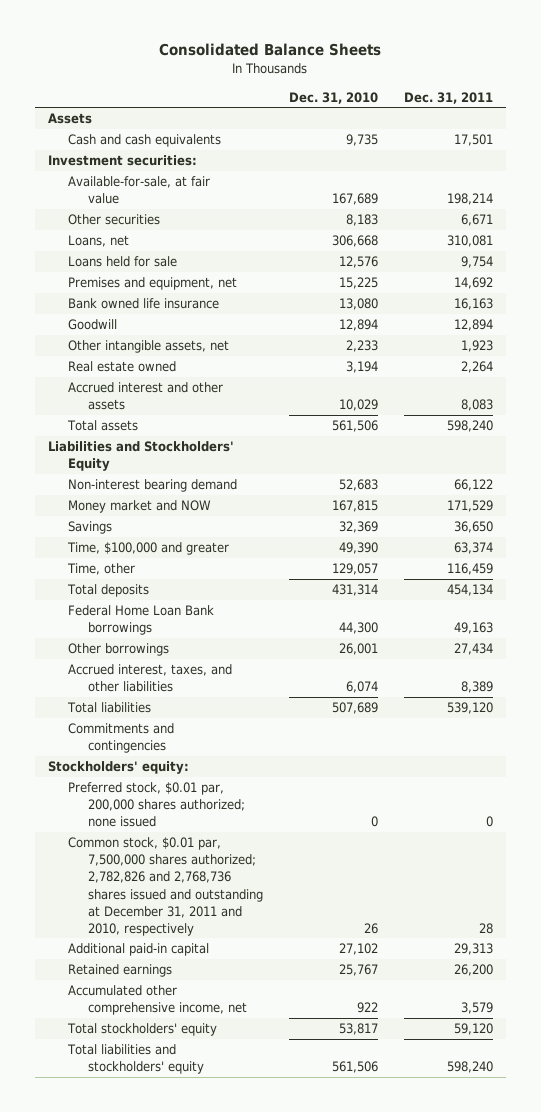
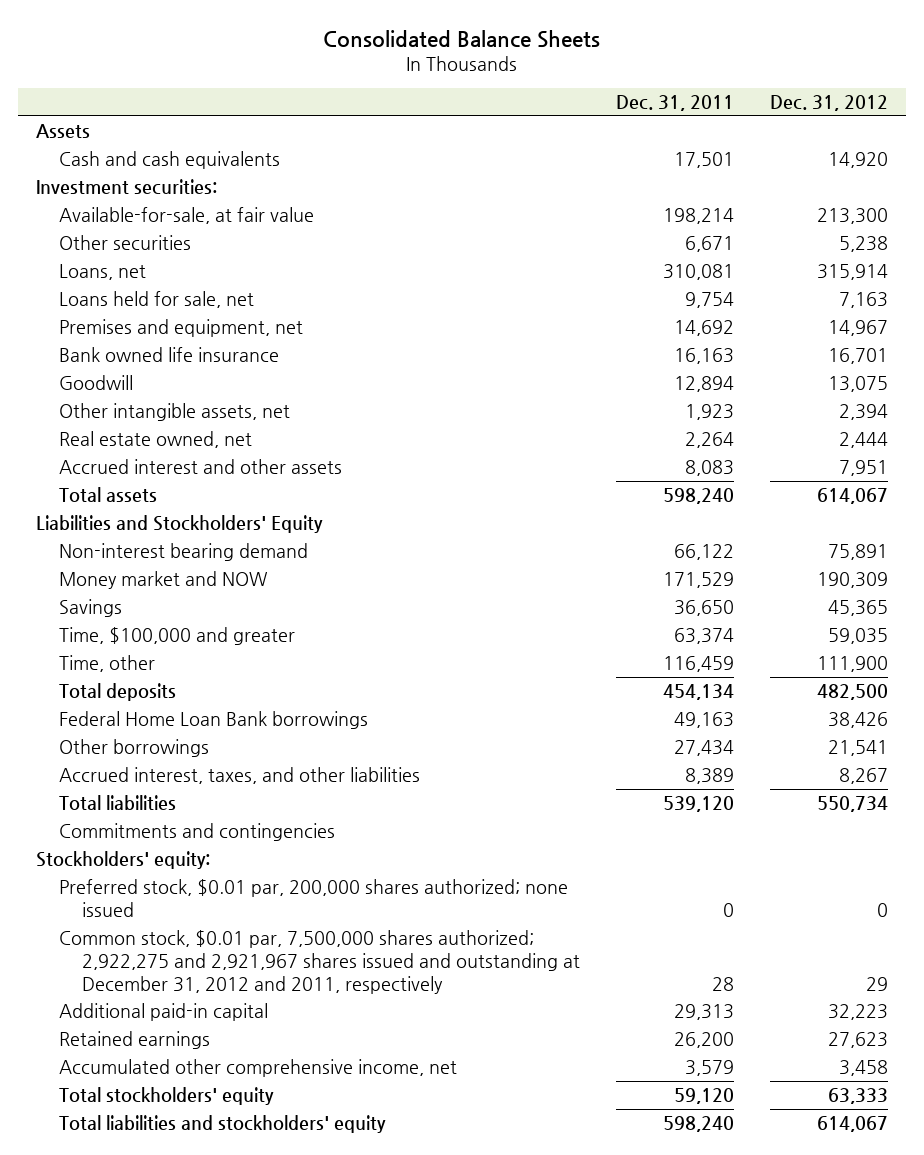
[288,91,378,104] Dec. 31, 2010 -> none
none -> [770,95,889,112] Dec. 31, 2012
[67,256,177,268] Loans held for sale -> [59,291,255,309] Loans held for sale, net
[67,361,176,373] Real estate owned -> [59,431,253,449] Real estate owned, net
[67,837,263,936] Common stock, $0.01 par, 7,500,000 shares authorized; 2,782,826 and 2,768,736 shares issued and outstanding at December 31, 2011 and 2010, respectively -> [59,930,581,994] Common stock, $0.01 par, 7,500,000 shares authorized; 2,922,275 and 2,921,967 shares issued and outstanding at December 31, 2012 and 2011, respectively

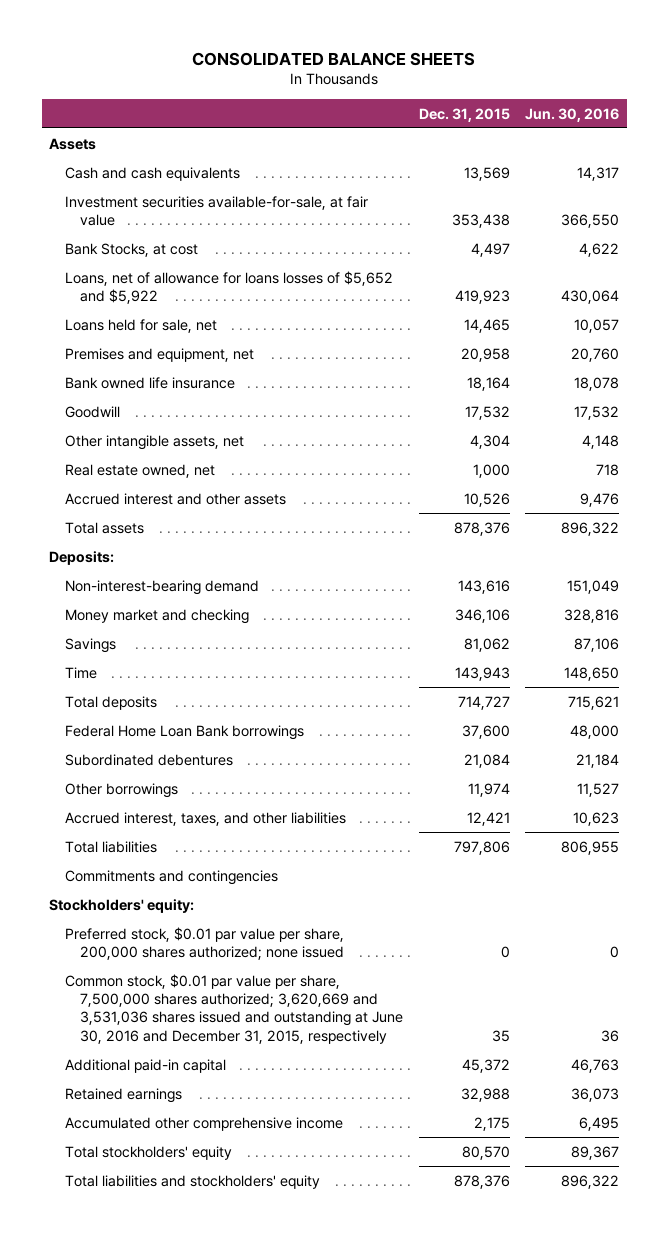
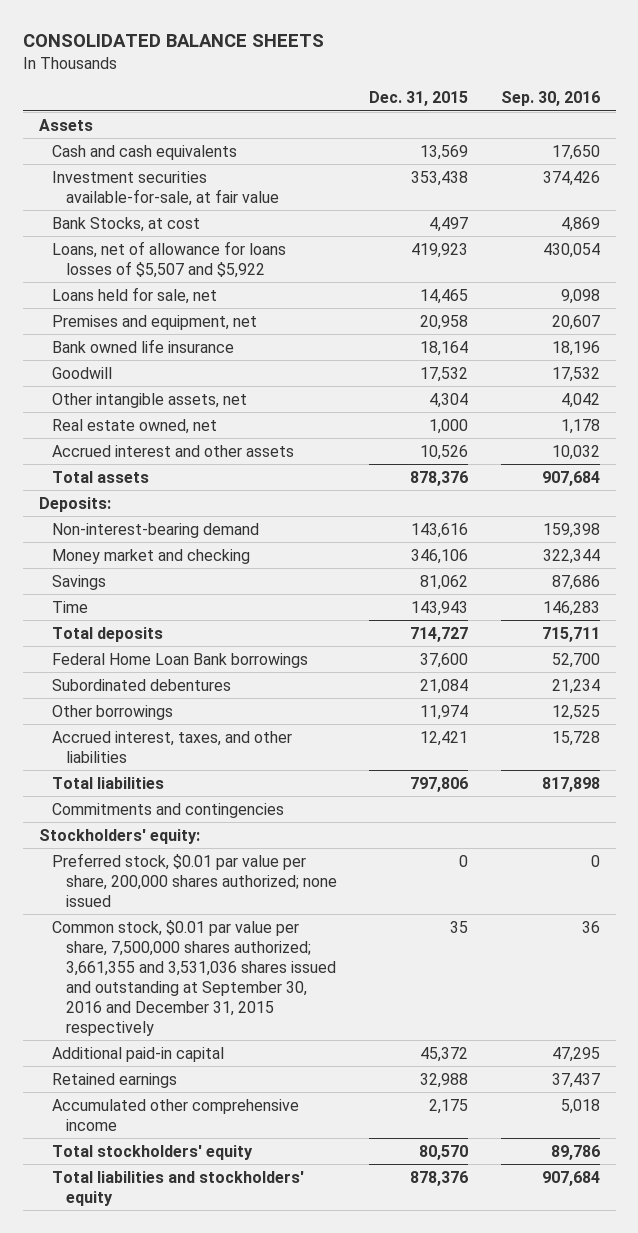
[525,107,620,122] Jun. 30, 2016 -> none
none -> [500,91,600,107] Sep. 30, 2016
[64,270,393,305] Loans, net of allowance for loans losses of $5,652 and $5,922 -> [52,240,287,278] Loans, net of allowance for loans losses of $5,507 and $5,922
[64,973,404,1044] Common stock, $0.01 par value per share, 7,500,000 shares authorized; 3,620,669 and 3,531,036 shares issued and outstanding at June 30, 2016 and December 31, 2015, respectively -> [52,919,336,1036] Common stock, $0.01 par value per share, 7,500,000 shares authorized; 3,661,355 and 3,531,036 shares issued and outstanding at September 30, 2016 and December 31, 2015 respectively

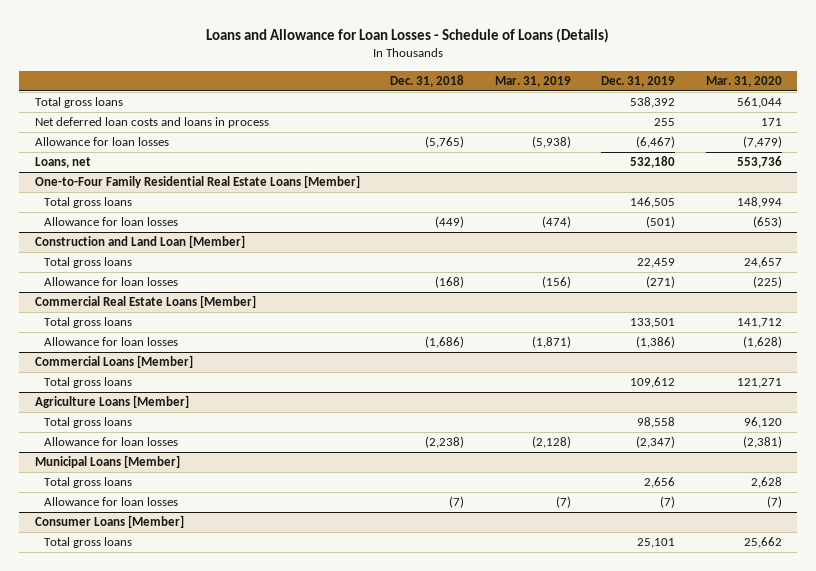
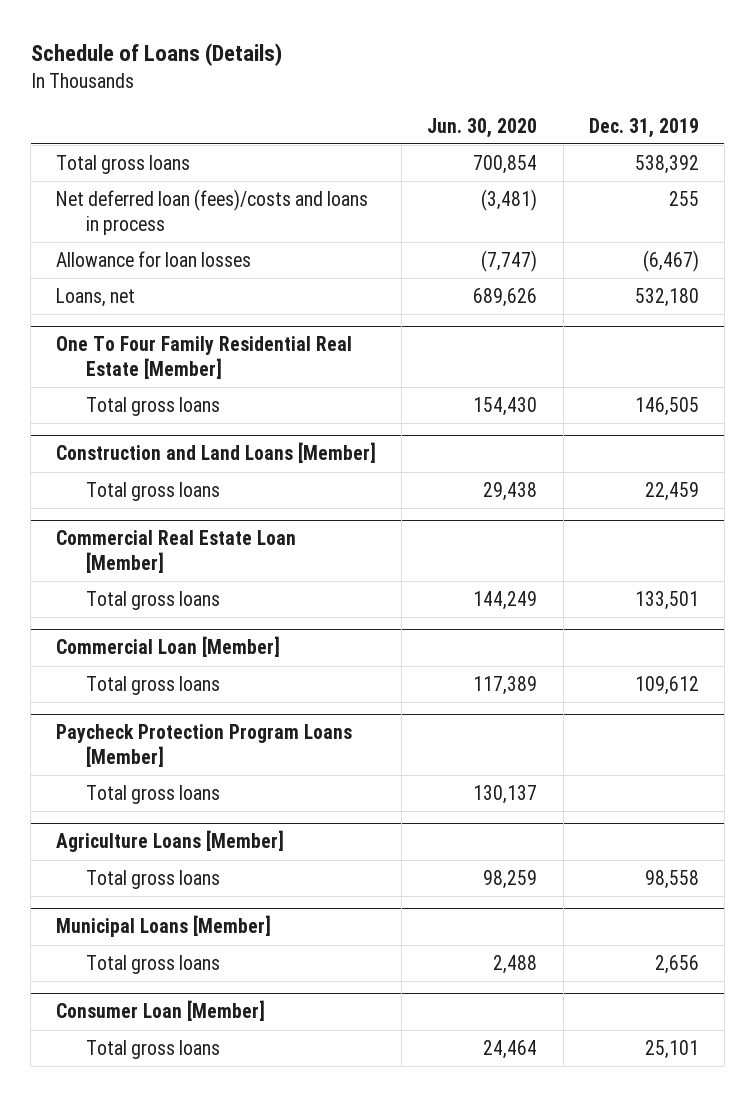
[206,27,610,43] Loans and Allowance for Loan Losses - Schedule of Loans (Details) -> [30,43,282,67] Schedule of Loans (Details)
[390,74,465,87] Dec. 31, 2018 -> none
[494,75,571,87] Mar. 31, 2019 -> none
[705,75,782,87] Mar. 31, 2020 -> none
none -> [427,117,538,138] Jun. 30, 2020
[34,117,269,129] Net deferred loan costs and loans in process -> [56,189,369,235] Net deferred loan (fees)/costs and loans in process
[34,175,360,189] One-to-Four Family Residential Real Estate Loans [Member] -> [56,336,353,380] One To Four Family Residential Real Estate [Member]
[44,217,179,227] Allowance for loan losses -> none
[34,235,245,249] Construction and Land Loan [Member] -> [56,442,377,464] Construction and Land Loans [Member]
[44,277,179,287] Allowance for loan losses -> none
[34,295,256,309] Commercial Real Estate Loans [Member] -> [56,530,297,574] Commercial Real Estate Loan [Member]
[44,337,179,347] Allowance for loan losses -> none
[34,355,193,369] Commercial Loans [Member] -> [56,636,281,658] Commercial Loan [Member]
none -> [56,724,353,768] Paycheck Protection Program Loans [Member]
none -> [85,785,220,805] Total gross loans
[44,437,179,447] Allowance for loan losses -> none
[44,497,179,507] Allowance for loan losses -> none
[34,515,184,529] Consumer Loans [Member] -> [56,1000,266,1022] Consumer Loan [Member]

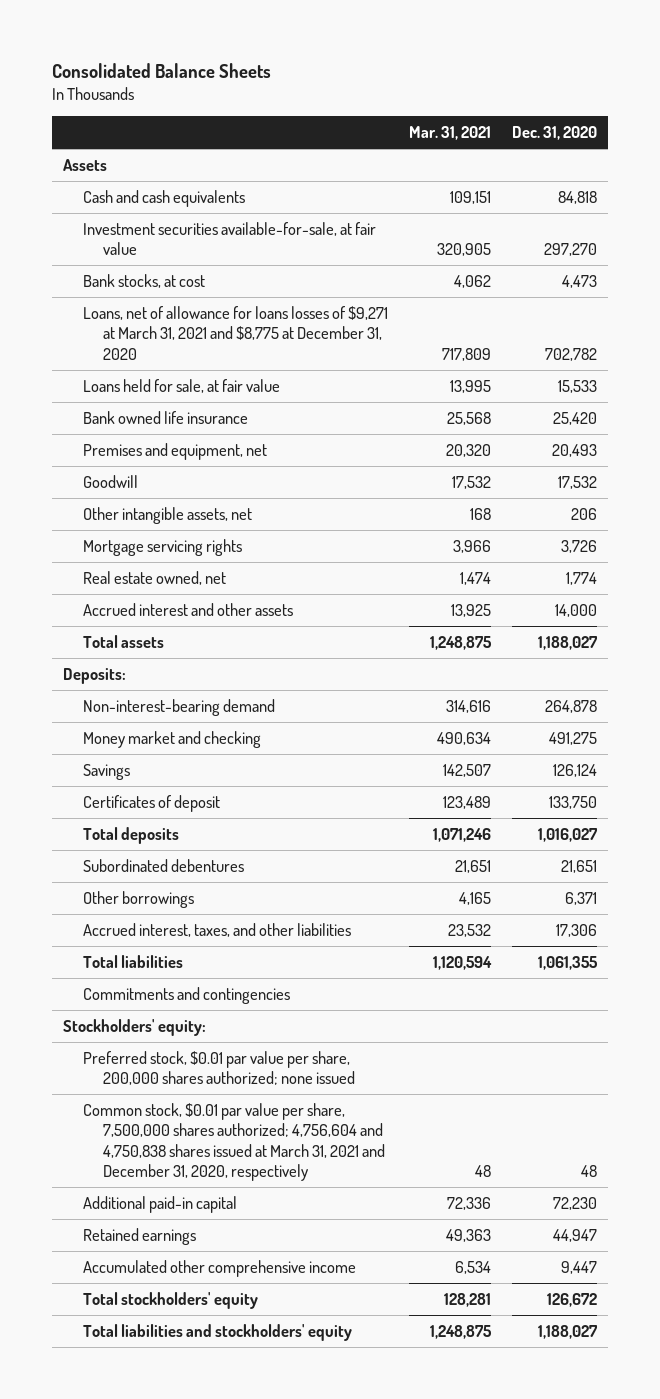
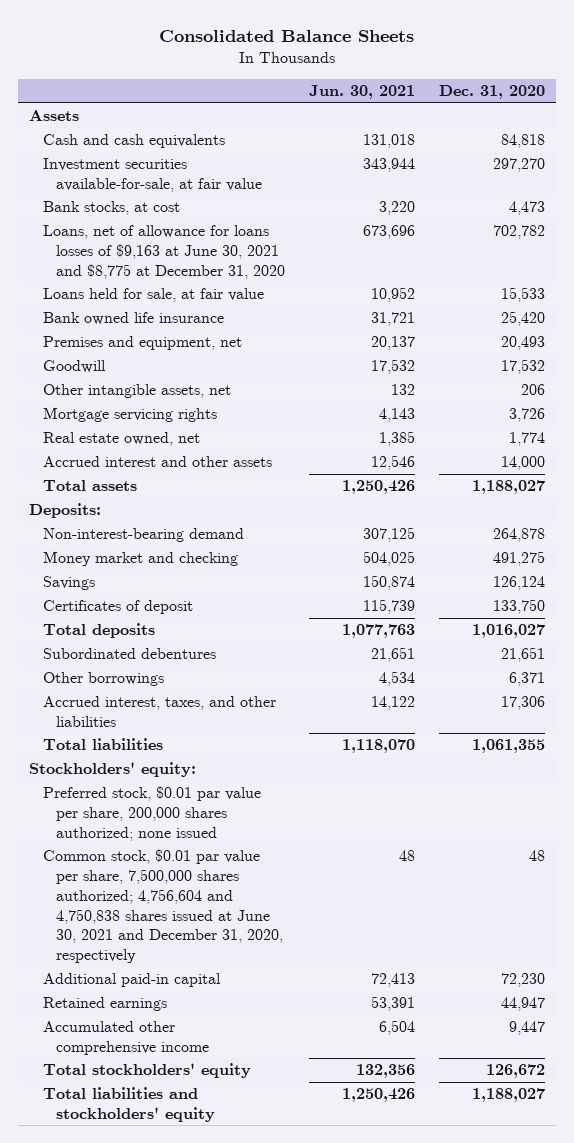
[408,125,491,140] Mar. 31, 2021 -> none
none -> [308,85,415,100] Jun. 30, 2021
[82,305,388,360] Loans, net of allowance for loans losses of $9,271 at March 31, 2021 and $8,775 at December 31, 2020 -> [42,225,285,279] Loans, net of allowance for loans losses of $9,163 at June 30, 2021 and $8,775 at December 31, 2020
[82,986,290,1004] Commitments and contingencies -> none
[82,1102,385,1181] Common stock, $0.01 par value per share, 7,500,000 shares authorized; 4,756,604 and 4,750,838 shares issued at March 31, 2021 and December 31, 2020, respectively -> [42,849,283,964] Common stock, $0.01 par value per share, 7,500,000 shares authorized; 4,756,604 and 4,750,838 shares issued at June 30, 2021 and December 31, 2020, respectively

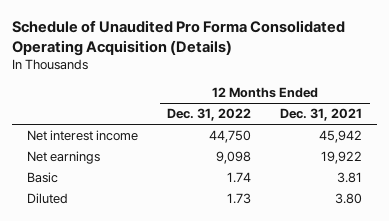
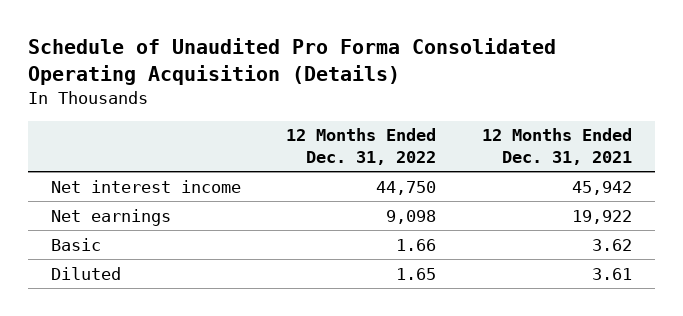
[226,172,251,184] 1.74 -> [396,238,437,251] 1.66
[337,172,363,184] 3.81 -> [592,238,633,251] 3.62
[226,193,251,205] 1.73 -> [396,267,437,280] 1.65
[335,193,363,205] 3.80 -> [592,267,633,280] 3.61

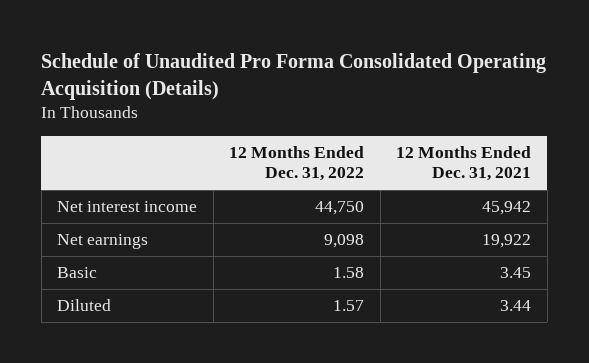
[396,238,437,251] 1.66 -> [333,267,365,279] 1.58
[592,238,633,251] 3.62 -> [500,267,532,279] 3.45
[396,267,437,280] 1.65 -> [333,300,365,312] 1.57
[592,267,633,280] 3.61 -> [500,300,532,312] 3.44

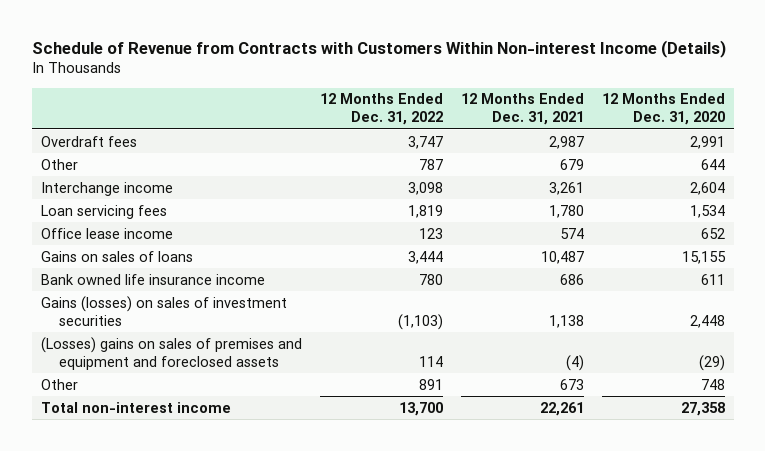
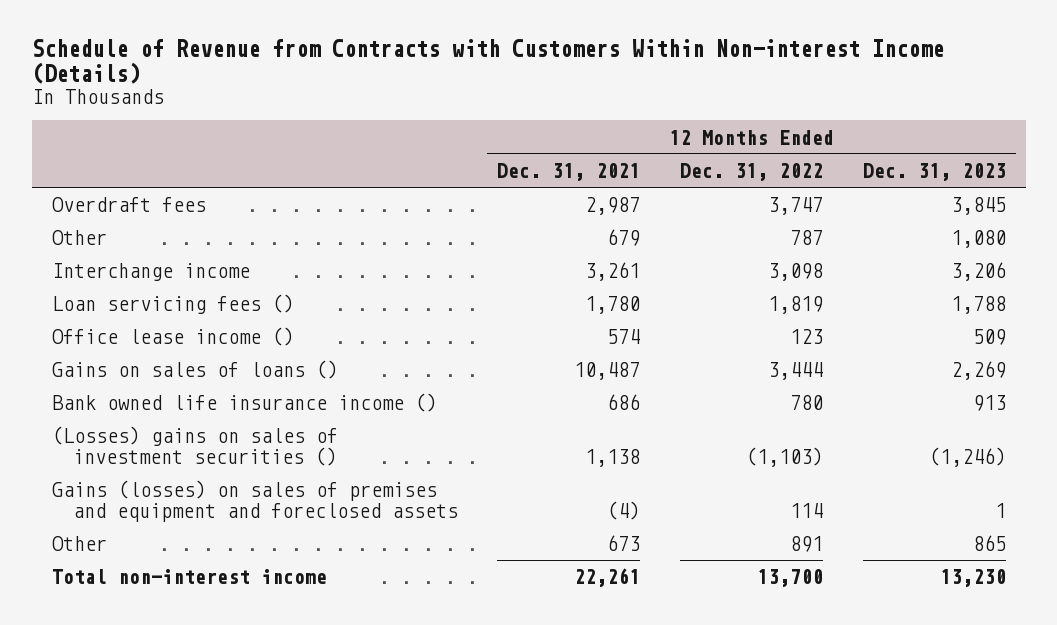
[601,93,725,126] 12 Months Ended Dec. 31, 2020 -> none
none -> [862,162,1006,181] Dec. 31, 2023
[40,204,167,219] Loan servicing fees -> [51,294,294,315] Loan servicing fees ()
[40,227,173,239] Office lease income -> [51,327,294,347] Office lease income ()
[40,250,193,262] Gains on sales of loans -> [51,360,338,380] Gains on sales of loans ()
[40,273,265,285] Bank owned life insurance income -> [51,393,437,413] Bank owned life insurance income ()
[40,295,287,326] Gains (losses) on sales of investment securities -> [51,426,338,466] (Losses) gains on sales of investment securities ()
[40,336,302,370] (Losses) gains on sales of premises and equipment and foreclosed assets -> [51,480,458,522] Gains (losses) on sales of premises and equipment and foreclosed assets

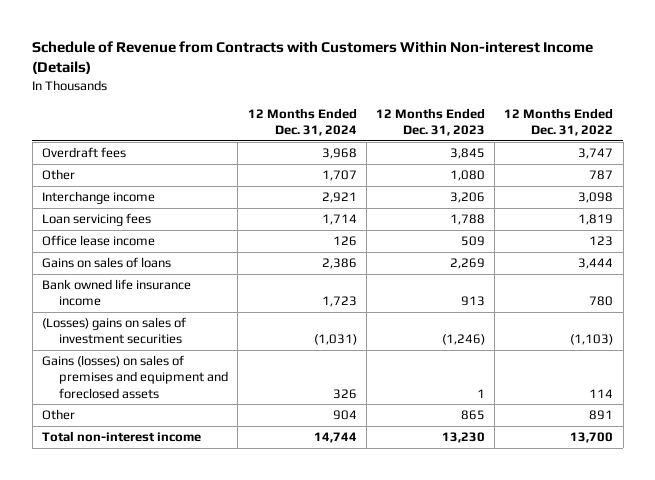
[497,162,641,181] Dec. 31, 2021 -> none
none -> [247,107,357,137] 12 Months Ended Dec. 31, 2024
[51,294,294,315] Loan servicing fees () -> [41,213,151,227] Loan servicing fees
[51,327,294,347] Office lease income () -> [41,235,155,247] Office lease income
[51,360,338,380] Gains on sales of loans () -> [41,257,171,269] Gains on sales of loans
[51,393,437,413] Bank owned life insurance income () -> [41,279,191,307] Bank owned life insurance income
[51,426,338,466] (Losses) gains on sales of investment securities () -> [41,317,186,345] (Losses) gains on sales of investment securities

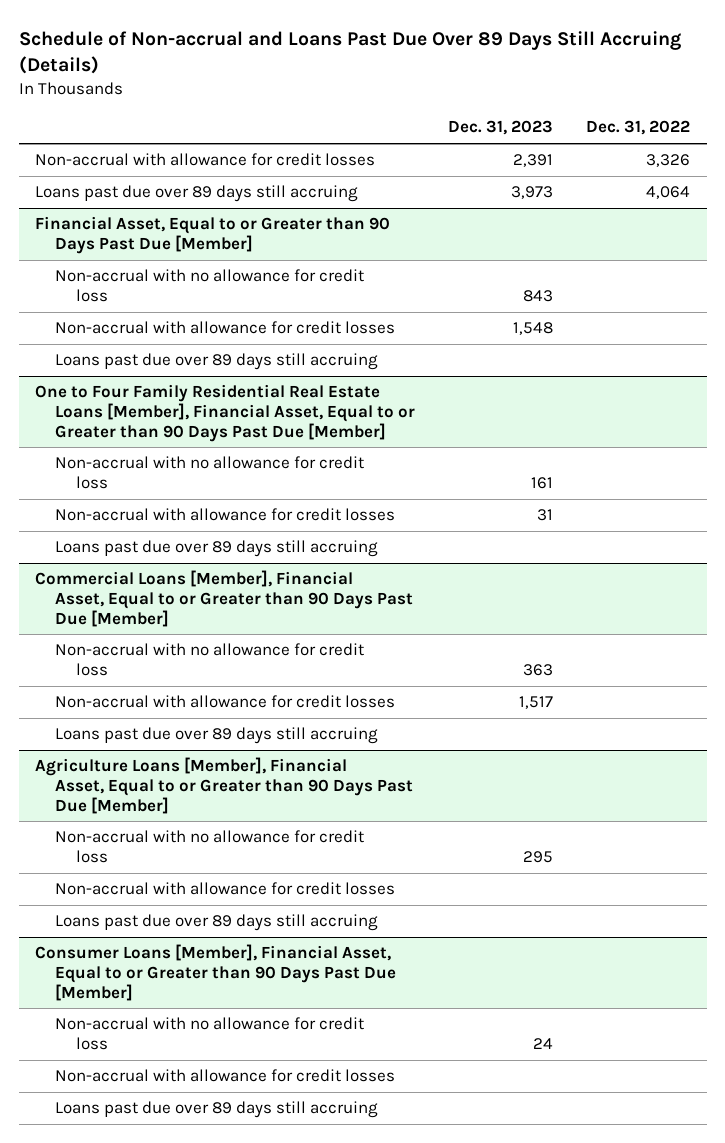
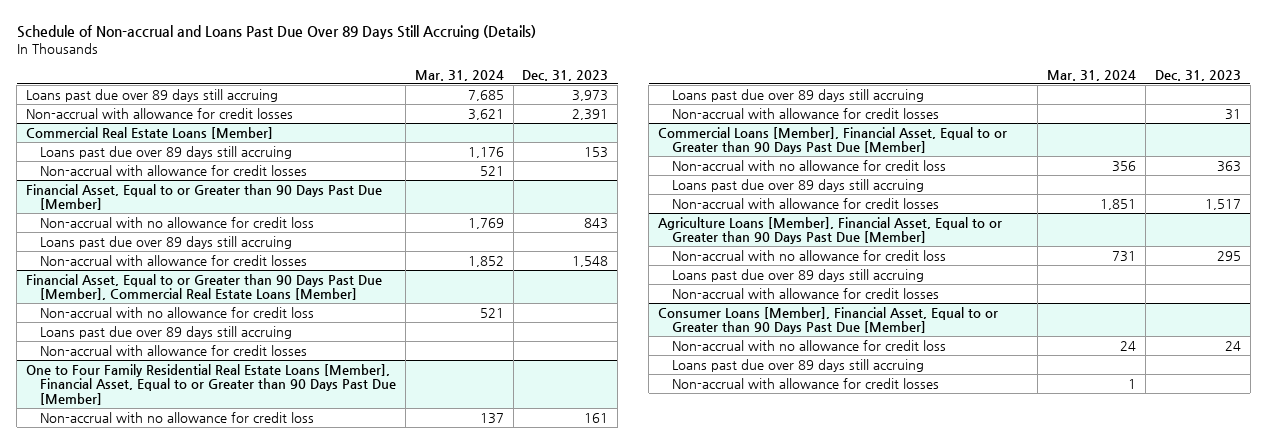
[586,120,691,136] Dec. 31, 2022 -> none
none -> [414,69,504,81] Mar. 31, 2024
[35,153,376,167] Non-accrual with allowance for credit losses -> [26,107,294,119] Non-accrual with allowance for credit losses
none -> [26,126,274,139] Commercial Real Estate Loans [Member]
none -> [39,145,292,159] Loans past due over 89 days still accruing
none -> [39,164,307,176] Non-accrual with allowance for credit losses
none -> [39,235,292,249] Loans past due over 89 days still accruing
none -> [26,273,383,301] Financial Asset, Equal to or Greater than 90 Days Past Due [Member], Commercial Real Estate Loans [Member]
none -> [39,306,314,318] Non-accrual with no allowance for credit loss
none -> [39,344,307,356] Non-accrual with allowance for credit losses
[55,508,396,522] Non-accrual with allowance for credit losses -> [671,107,939,119] Non-accrual with allowance for credit losses
[55,695,396,709] Non-accrual with allowance for credit losses -> [671,197,939,209] Non-accrual with allowance for credit losses
[55,882,396,896] Non-accrual with allowance for credit losses -> [671,287,939,299] Non-accrual with allowance for credit losses
[55,1069,396,1083] Non-accrual with allowance for credit losses -> [671,377,939,389] Non-accrual with allowance for credit losses

